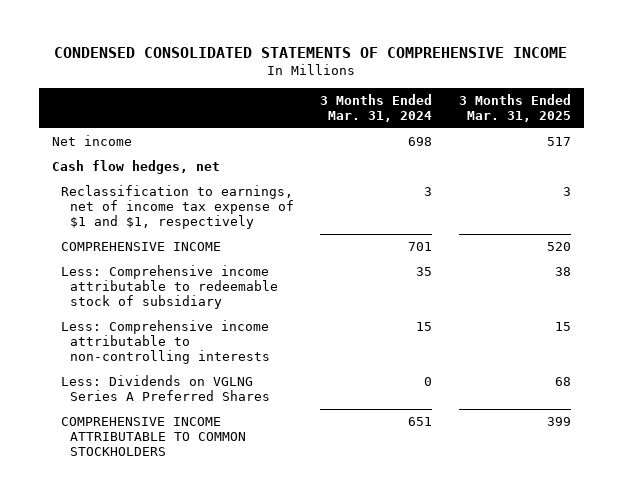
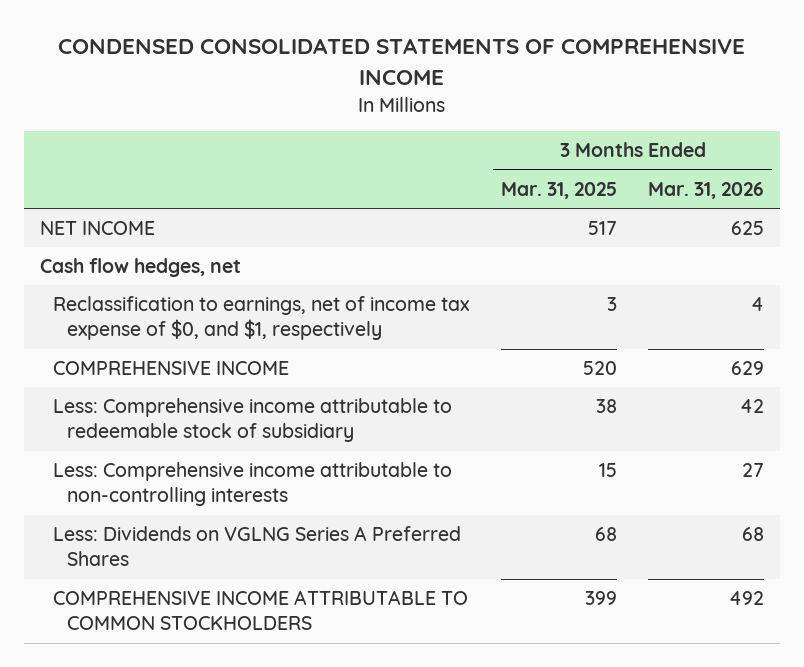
[320,93,433,122] 3 Months Ended Mar. 31, 2024 -> none
none -> [648,181,765,199] Mar. 31, 2026
[52,135,133,147] Net income -> [39,221,155,236] NET INCOME
[60,185,294,230] Reclassification to earnings, net of income tax expense of $1 and $1, respectively -> [53,296,471,341] Reclassification to earnings, net of income tax expense of $0, and $1, respectively

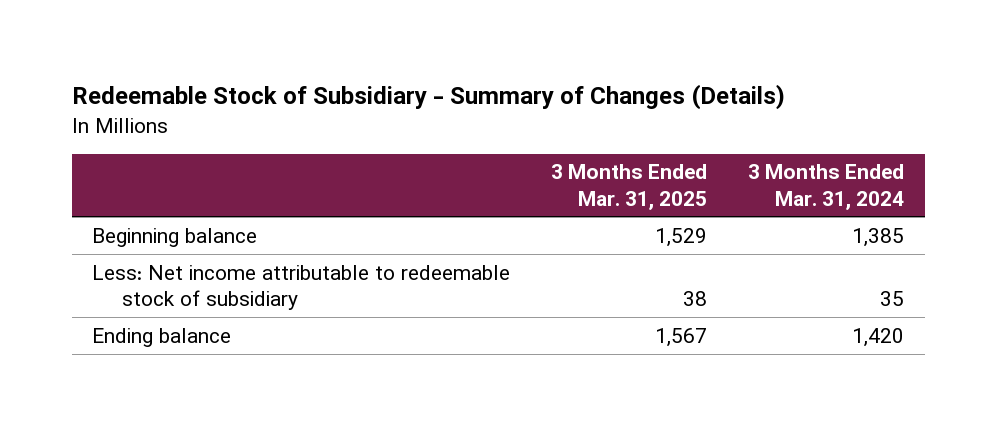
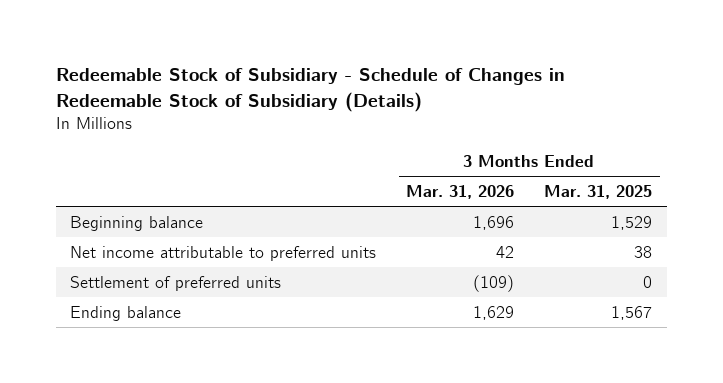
[71,84,785,111] Redeemable Stock of Subsidiary - Summary of Changes (Details) -> [55,68,565,112] Redeemable Stock of Subsidiary - Schedule of Changes in Redeemable Stock of Subsidiary (Details)
[748,164,905,210] 3 Months Ended Mar. 31, 2024 -> none
none -> [406,184,515,199] Mar. 31, 2026
[92,264,511,311] Less: Net income attributable to redeemable stock of subsidiary -> [70,245,377,261] Net income attributable to preferred units
none -> [70,275,282,291] Settlement of preferred units

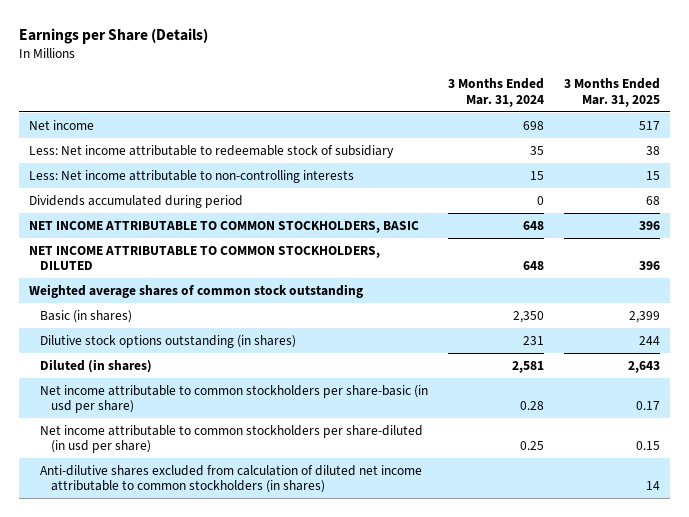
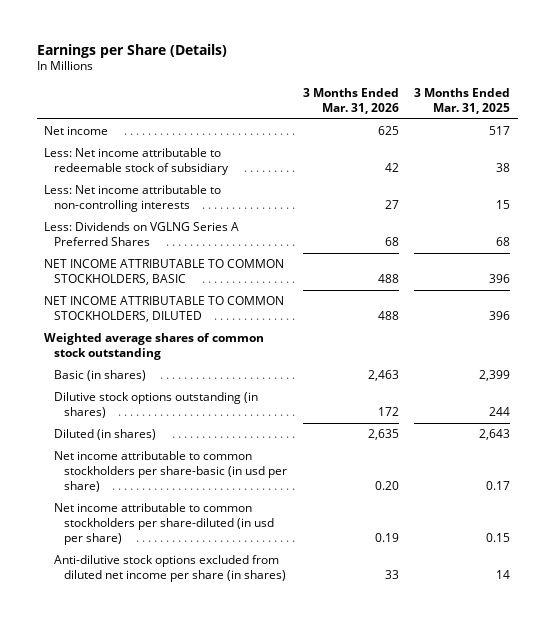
[447,78,544,107] 3 Months Ended Mar. 31, 2024 -> none
none -> [302,88,399,115] 3 Months Ended Mar. 31, 2026
[29,194,244,208] Dividends accumulated during period -> [44,222,240,246] Less: Dividends on VGLNG Series A Preferred Shares
[39,464,422,494] Anti-dilutive shares excluded from calculation of diluted net income attributable to common stockholders (in shares) -> [54,555,287,582] Anti-dilutive stock options excluded from diluted net income per share (in shares)

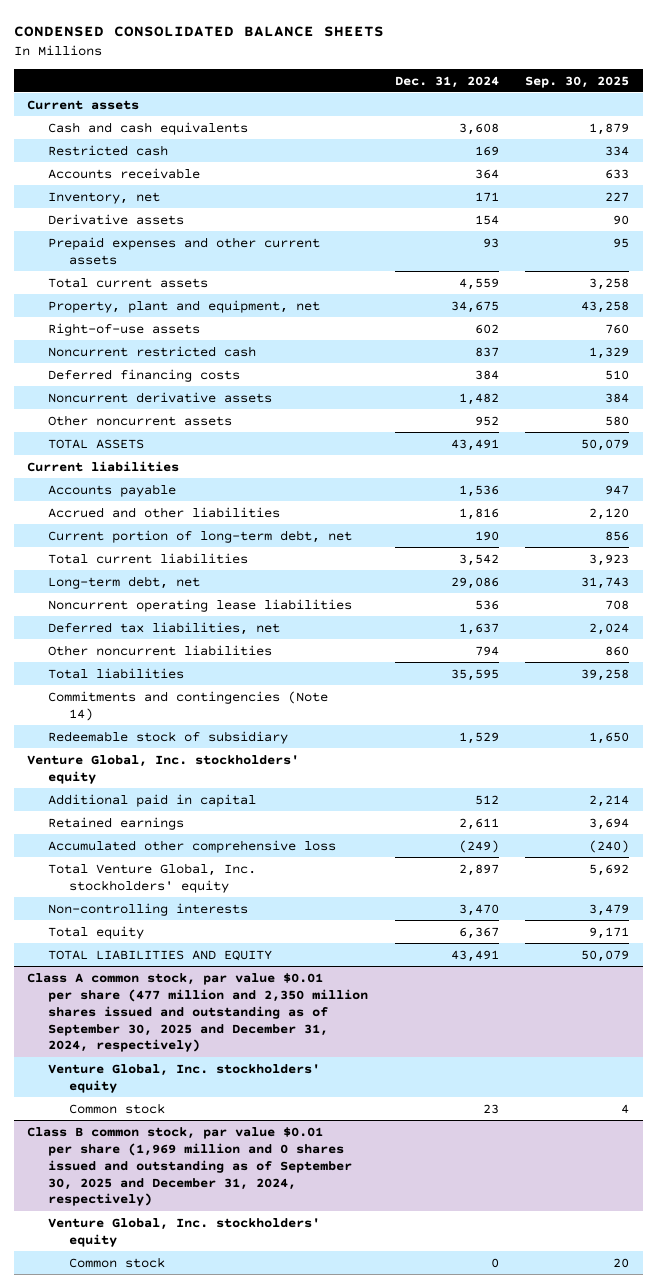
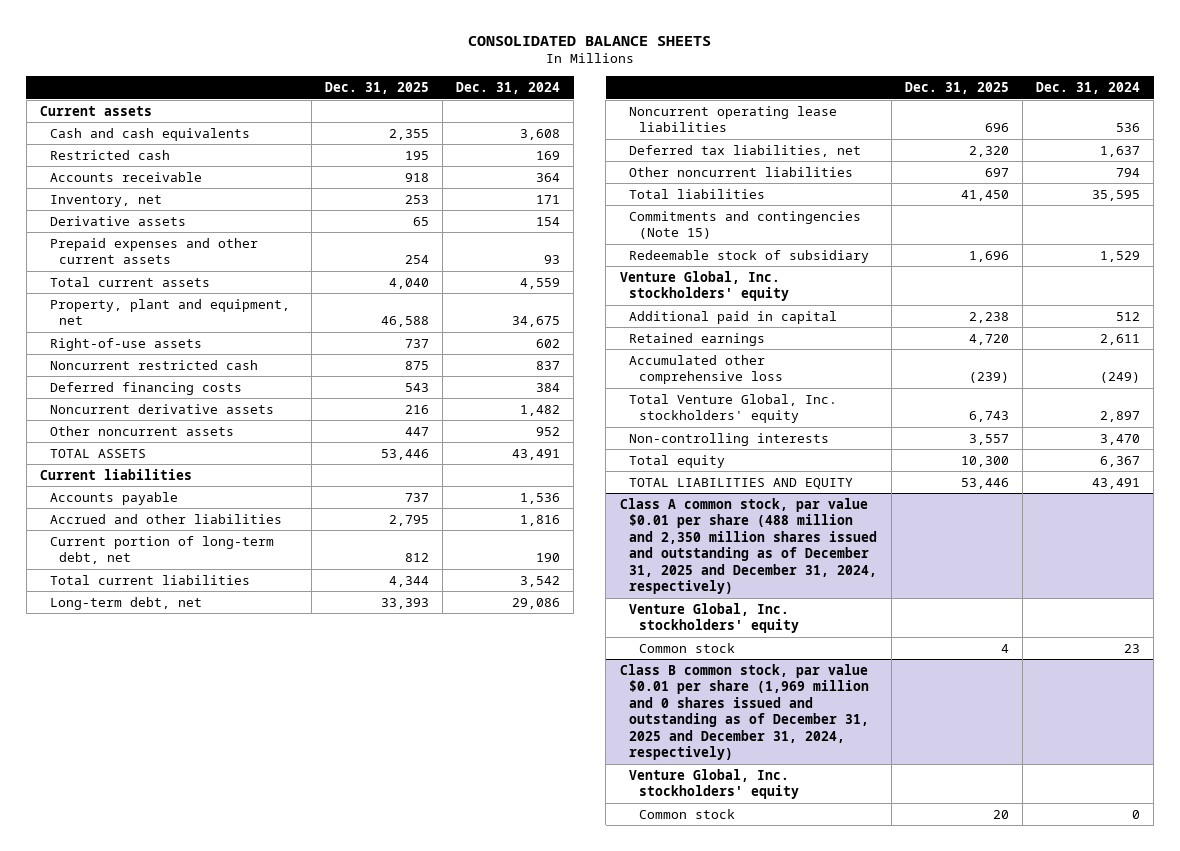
[14,25,385,37] CONDENSED CONSOLIDATED BALANCE SHEETS -> [467,36,711,47] CONSOLIDATED BALANCE SHEETS
[525,75,630,88] Sep. 30, 2025 -> none
none -> [324,82,429,95] Dec. 31, 2025
[48,690,329,721] Commitments and contingencies (Note 14) -> [629,210,862,240] Commitments and contingencies (Note 15)
[27,972,369,1053] Class A common stock, par value $0.01 per share (477 million and 2,350 million shares issued and outstanding as of September 30, 2025 and December 31, 2024, respectively) -> [619,497,878,595] Class A common stock, par value $0.01 per share (488 million and 2,350 million shares issued and outstanding as of December 31, 2025 and December 31, 2024, respectively)
[27,1126,353,1207] Class B common stock, par value $0.01 per share (1,969 million and 0 shares issued and outstanding as of September 30, 2025 and December 31, 2024, respectively) -> [619,663,870,761] Class B common stock, par value $0.01 per share (1,969 million and 0 shares issued and outstanding as of December 31, 2025 and December 31, 2024, respectively)

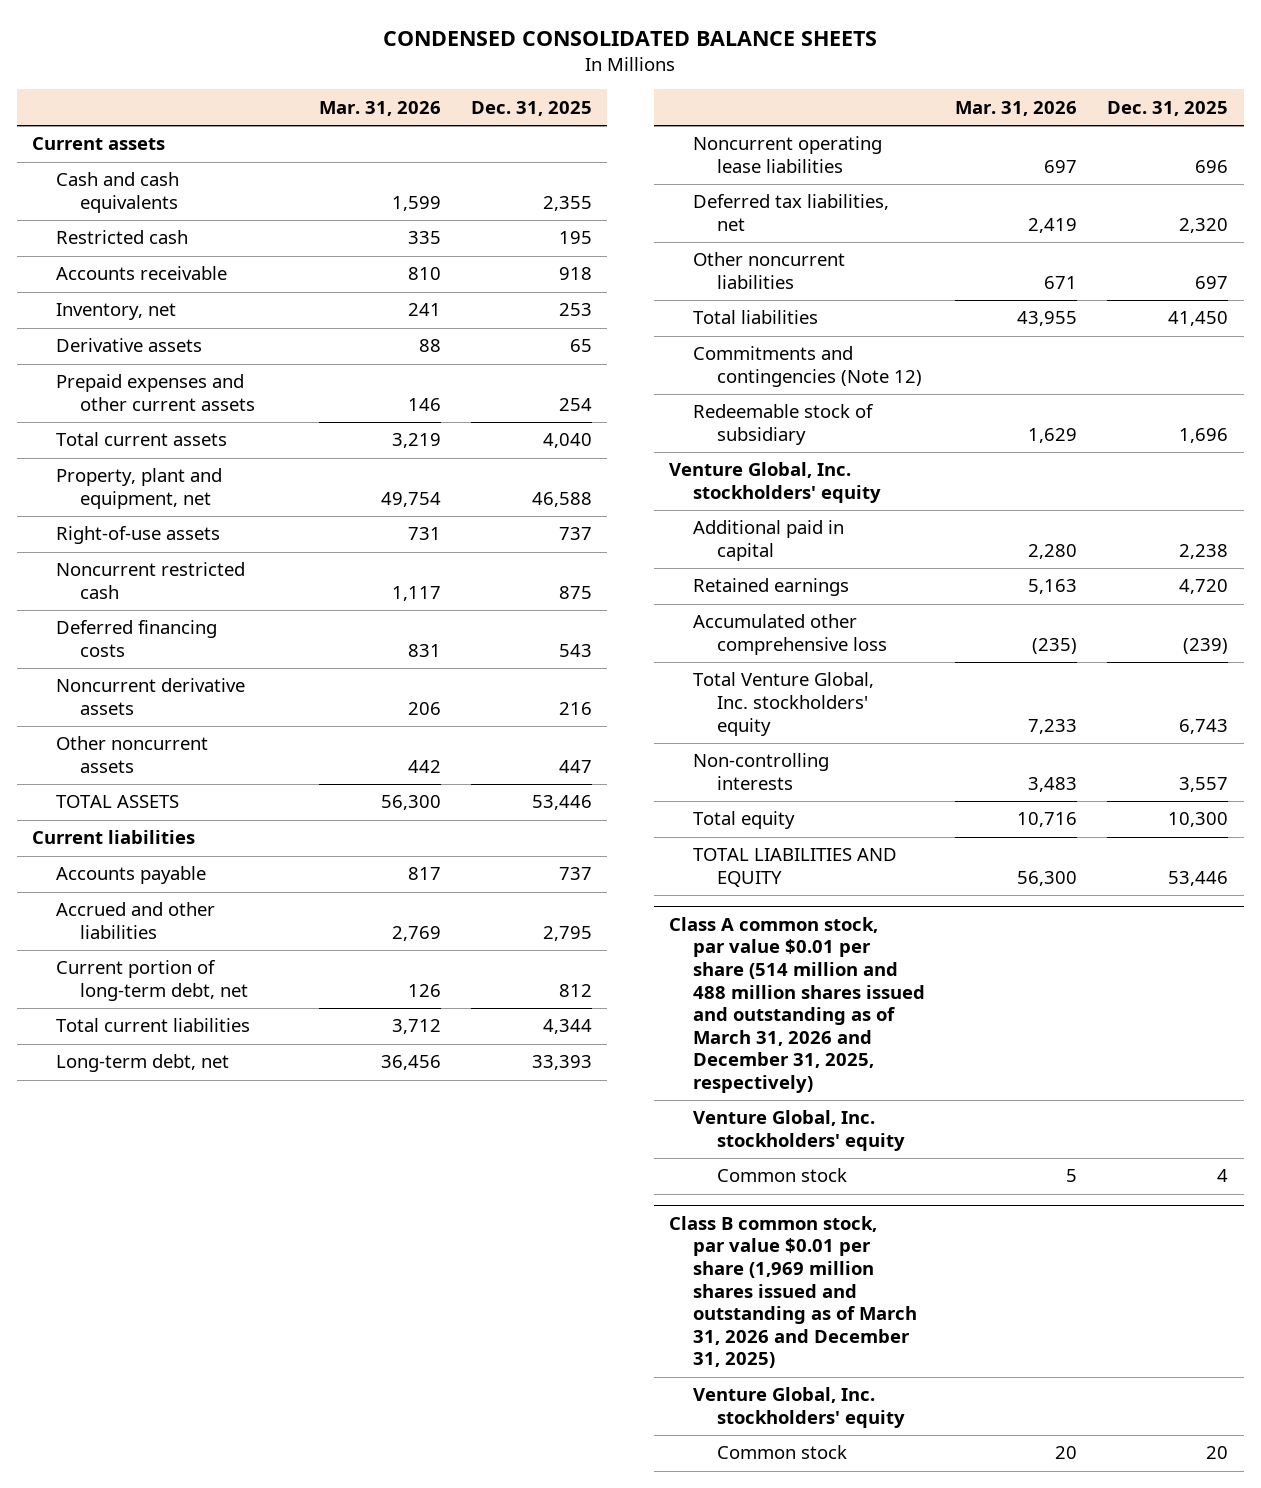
[467,36,711,47] CONSOLIDATED BALANCE SHEETS -> [383,30,878,46] CONDENSED CONSOLIDATED BALANCE SHEETS
[456,82,561,95] Dec. 31, 2024 -> none
none -> [318,100,441,116] Mar. 31, 2026
[629,210,862,240] Commitments and contingencies (Note 15) -> [692,346,922,388] Commitments and contingencies (Note 12)
[619,497,878,595] Class A common stock, par value $0.01 per share (488 million and 2,350 million shares issued and outstanding as of December 31, 2025 and December 31, 2024, respectively) -> [668,916,925,1094] Class A common stock, par value $0.01 per share (514 million and 488 million shares issued and outstanding as of March 31, 2026 and December 31, 2025, respectively)
[619,663,870,761] Class B common stock, par value $0.01 per share (1,969 million and 0 shares issued and outstanding as of December 31, 2025 and December 31, 2024, respectively) -> [668,1215,917,1369] Class B common stock, par value $0.01 per share (1,969 million shares issued and outstanding as of March 31, 2026 and December 31, 2025)

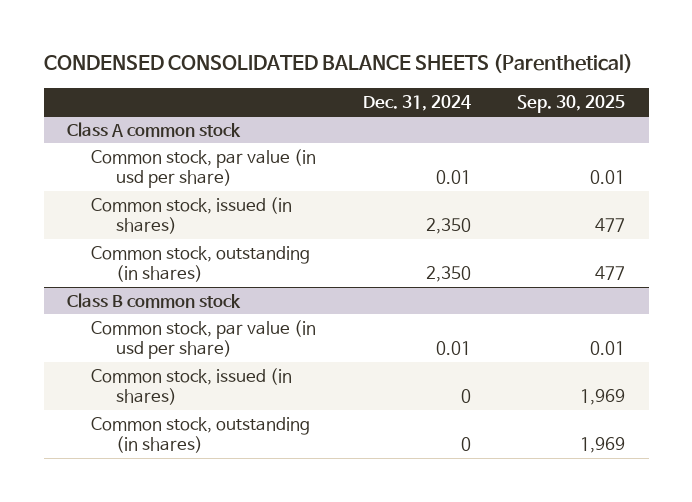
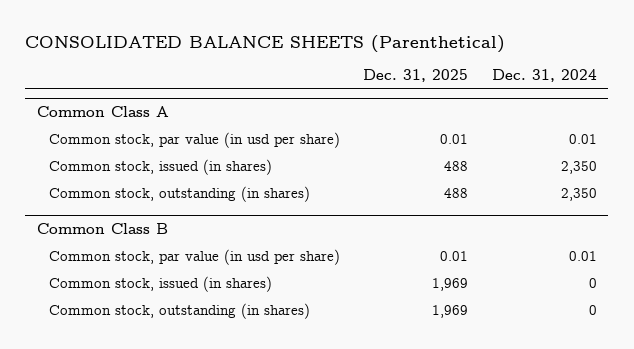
[43,54,633,74] CONDENSED CONSOLIDATED BALANCE SHEETS (Parenthetical) -> [25,34,506,53] CONSOLIDATED BALANCE SHEETS (Parenthetical)
[517,94,626,113] Sep. 30, 2025 -> none
none -> [363,69,469,83] Dec. 31, 2025
[66,121,241,137] Class A common stock -> [36,106,169,118] Common Class A
[66,292,241,308] Class B common stock -> [36,223,168,235] Common Class B

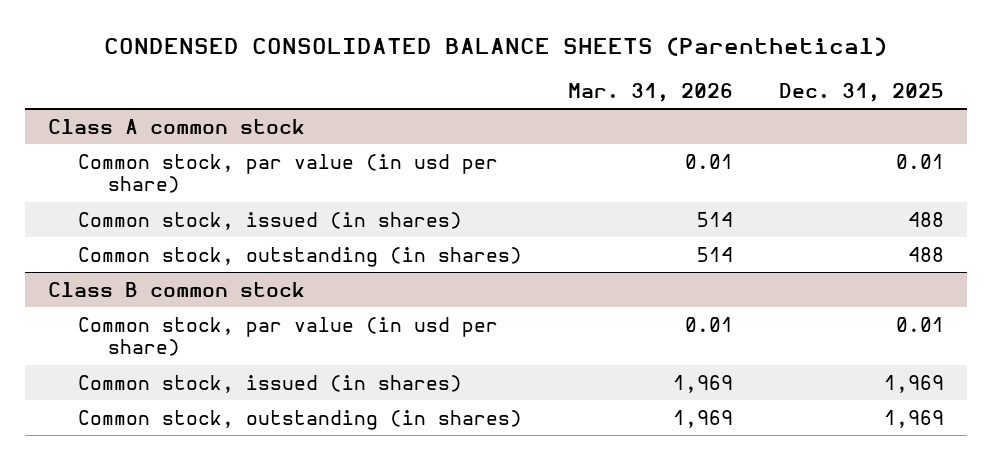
[25,34,506,53] CONSOLIDATED BALANCE SHEETS (Parenthetical) -> [103,37,887,57] CONDENSED CONSOLIDATED BALANCE SHEETS (Parenthetical)
[491,69,597,83] Dec. 31, 2024 -> none
none -> [567,82,733,102] Mar. 31, 2026
[36,106,169,118] Common Class A -> [47,118,305,134] Class A common stock
[36,223,168,235] Common Class B -> [47,281,305,297] Class B common stock

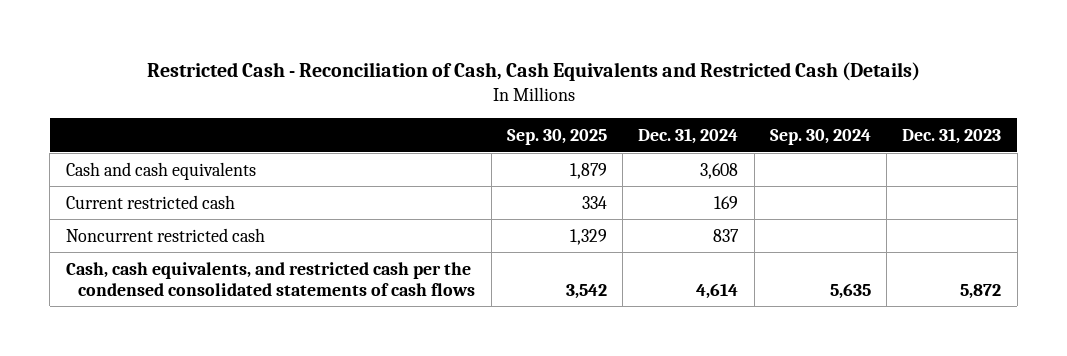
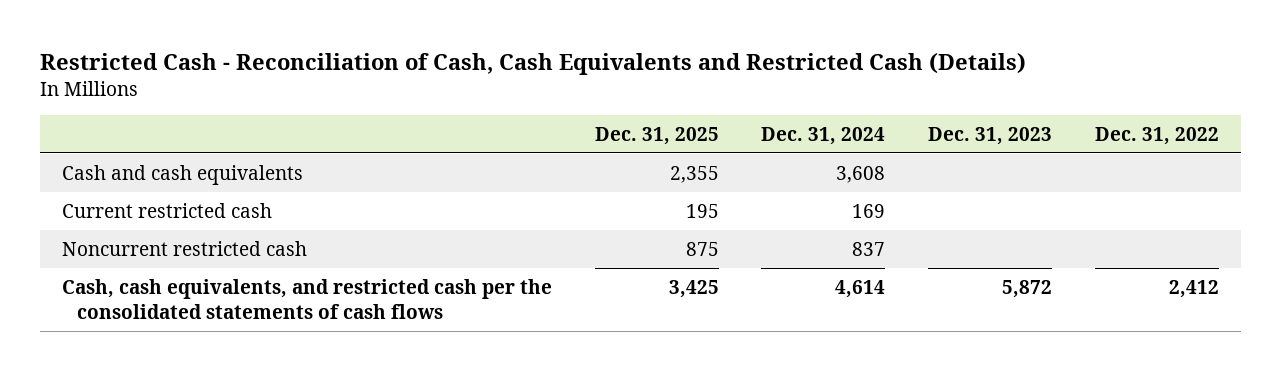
[506,128,607,145] Sep. 30, 2025 -> none
[769,128,871,145] Sep. 30, 2024 -> none
none -> [594,126,719,145] Dec. 31, 2025
none -> [1095,126,1220,145] Dec. 31, 2022
[65,261,476,296] Cash, cash equivalents, and restricted cash per the condensed consolidated statements of cash flows -> [61,279,552,319] Cash, cash equivalents, and restricted cash per the consolidated statements of cash flows

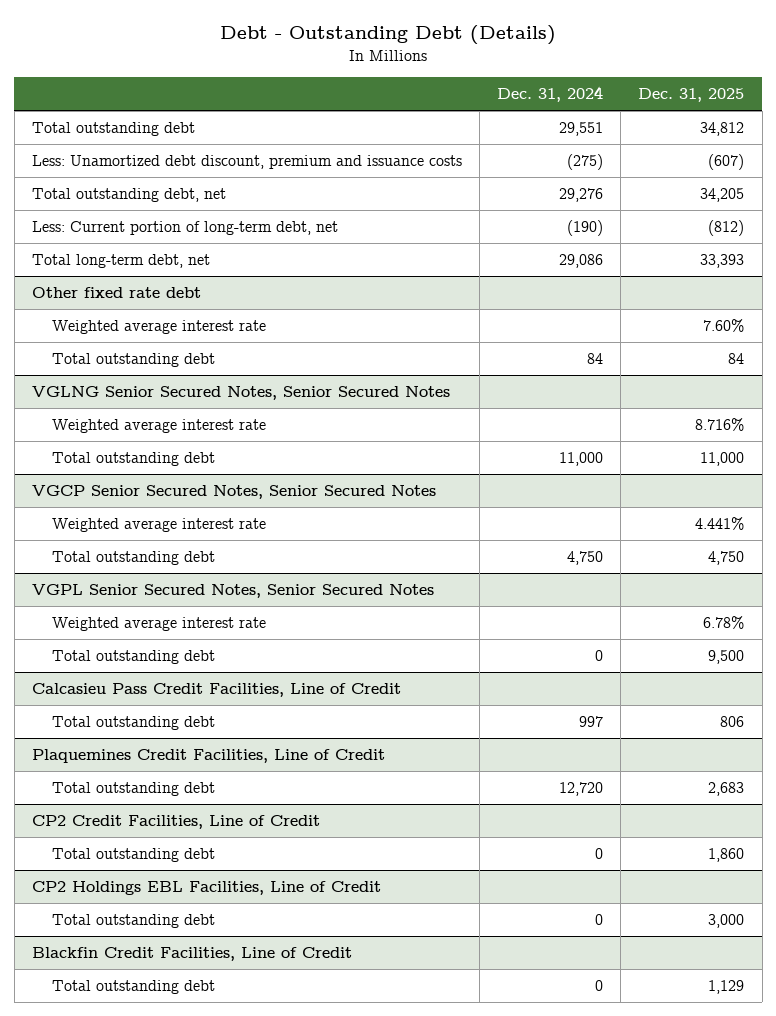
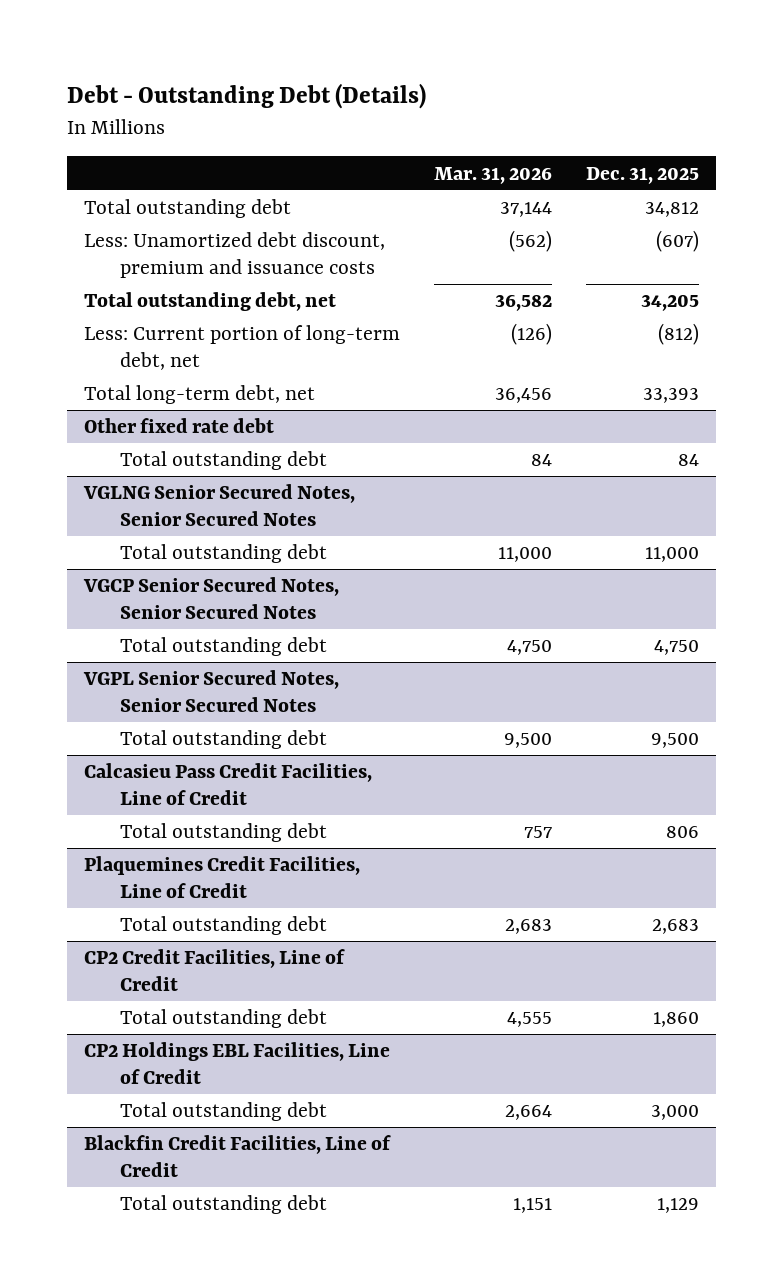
[497,86,604,103] Dec. 31, 2024 -> none
none -> [434,166,553,184] Mar. 31, 2026
[51,320,266,335] Weighted average interest rate -> none
[51,419,266,434] Weighted average interest rate -> none
[51,518,266,533] Weighted average interest rate -> none
[51,617,266,632] Weighted average interest rate -> none

